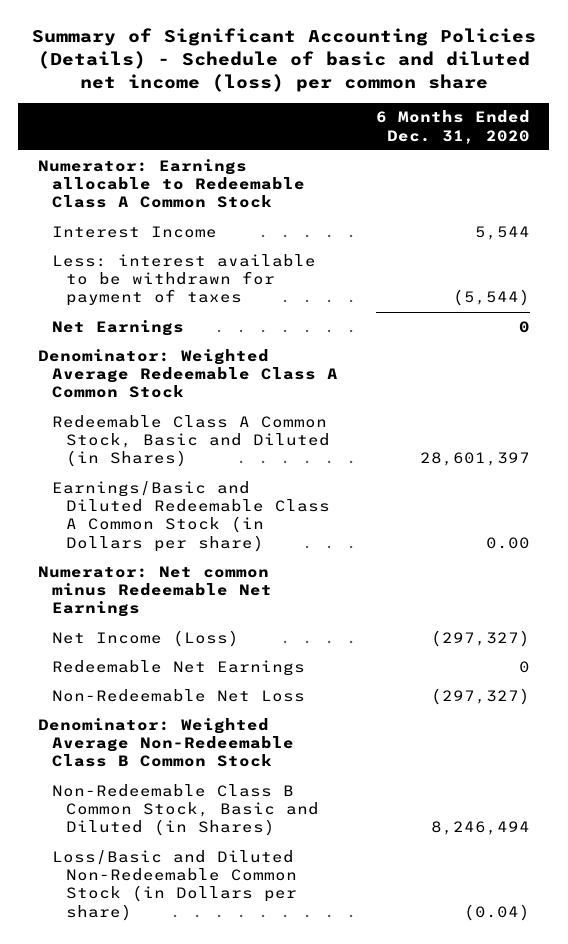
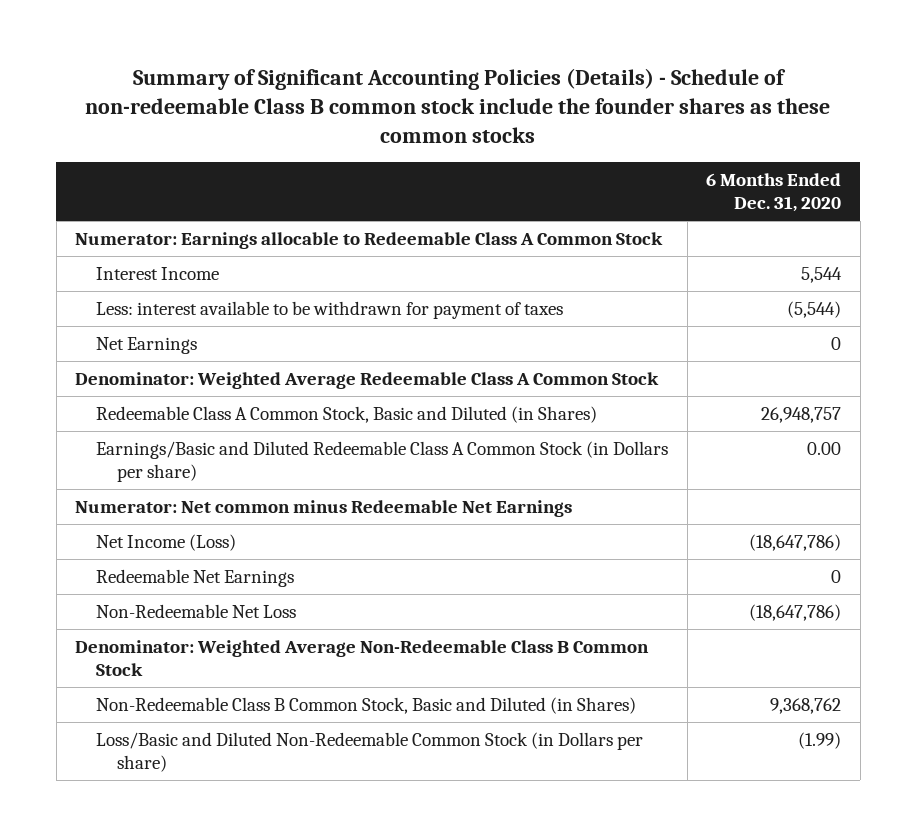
[31,27,536,92] Summary of Significant Accounting Policies (Details) - Schedule of basic and diluted net income (loss) per common share -> [85,68,831,144] Summary of Significant Accounting Policies (Details) - Schedule of non-redeemable Class B common stock include the founder shares as these common stocks
[420,452,531,467] 28,601,397 -> [761,406,842,423] 26,948,757
[431,629,531,647] (297,327) -> [749,533,842,551] (18,647,786)
[431,687,531,705] (297,327) -> [749,603,842,621] (18,647,786)
[431,821,531,836] 8,246,494 -> [770,697,842,714] 9,368,762
[464,903,531,921] (0.04) -> [798,731,842,749] (1.99)

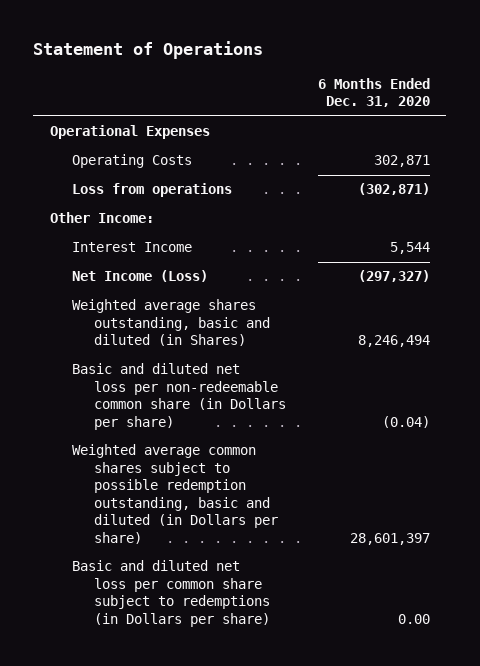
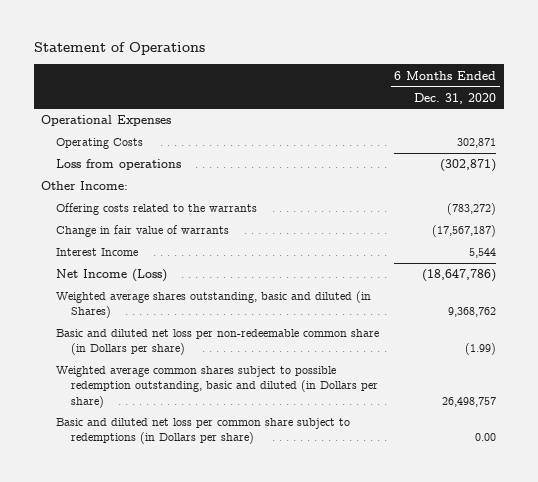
none -> [56,203,258,216] Offering costs related to the warrants
none -> [56,225,230,238] Change in fair value of warrants
[358,270,431,283] (297,327) -> [422,269,497,283] (18,647,786)
[358,335,431,348] 8,246,494 -> [448,307,497,318] 9,368,762
[382,415,431,428] (0.04) -> [465,343,497,356] (1.99)
[350,532,431,545] 28,601,397 -> [442,396,497,407] 26,498,757

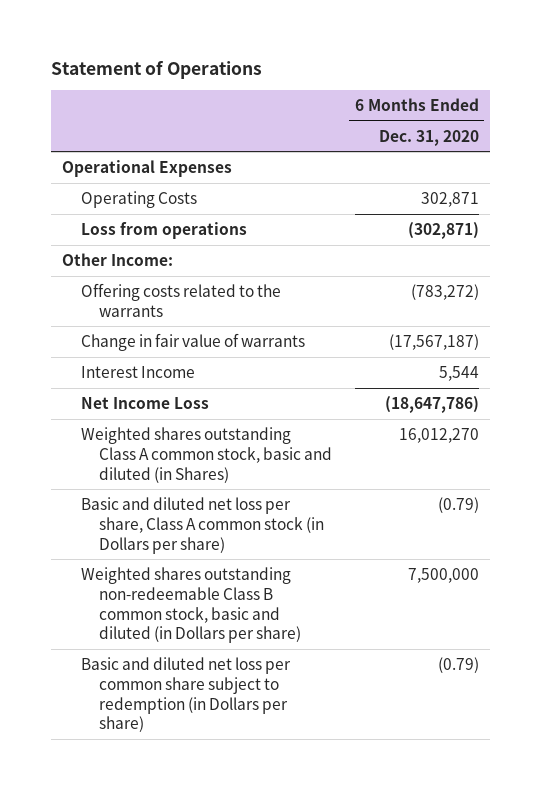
[56,269,168,283] Net Income (Loss) -> [80,396,209,409] Net Income Loss
[56,291,372,319] Weighted average shares outstanding, basic and diluted (in Shares) -> [80,426,333,483] Weighted shares outstanding Class A common stock, basic and diluted (in Shares)
[448,307,497,318] 9,368,762 -> [398,427,479,443] 16,012,270
[56,329,380,356] Basic and diluted net loss per non-redeemable common share (in Dollars per share) -> [80,496,325,554] Basic and diluted net loss per share, Class A common stock (in Dollars per share)
[465,343,497,356] (1.99) -> [437,496,479,513] (0.79)
[56,366,379,408] Weighted average common shares subject to possible redemption outstanding, basic and diluted (in Dollars per share) -> [80,566,302,644] Weighted shares outstanding non-redeemable Class B common stock, basic and diluted (in Dollars per share)
[442,396,497,407] 26,498,757 -> [407,567,479,583] 7,500,000
[56,418,351,445] Basic and diluted net loss per common share subject to redemptions (in Dollars per share) -> [80,656,291,733] Basic and diluted net loss per common share subject to redemption (in Dollars per share)
[475,433,497,442] 0.00 -> [437,656,479,673] (0.79)

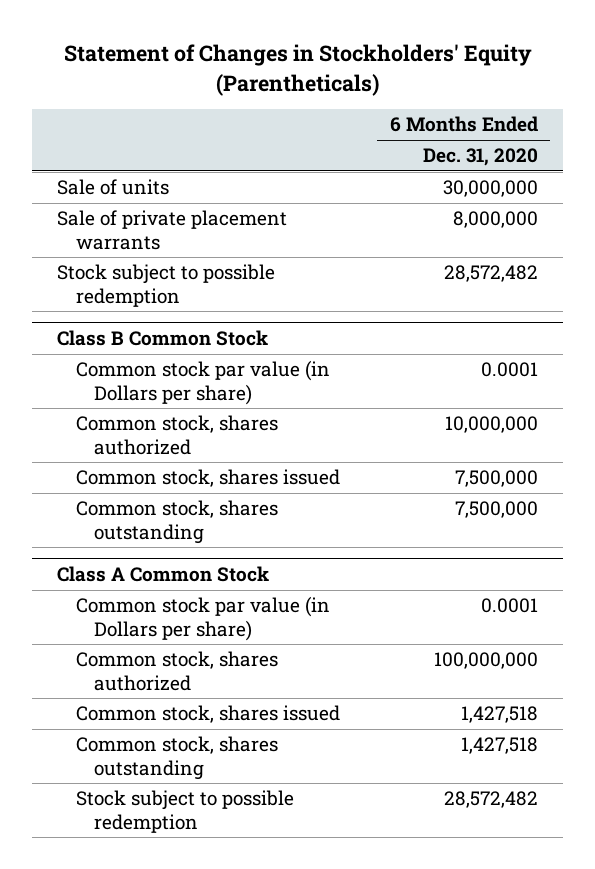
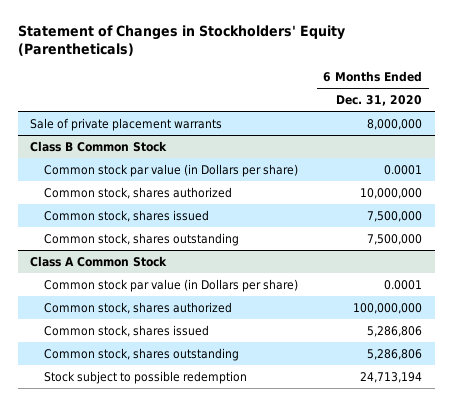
[57,179,170,196] Sale of units -> none
[57,264,276,307] Stock subject to possible redemption -> none
[460,706,538,724] 1,427,518 -> [367,325,423,337] 5,286,806
[460,737,538,755] 1,427,518 -> [367,348,423,360] 5,286,806
[443,791,538,809] 28,572,482 -> [360,371,423,383] 24,713,194

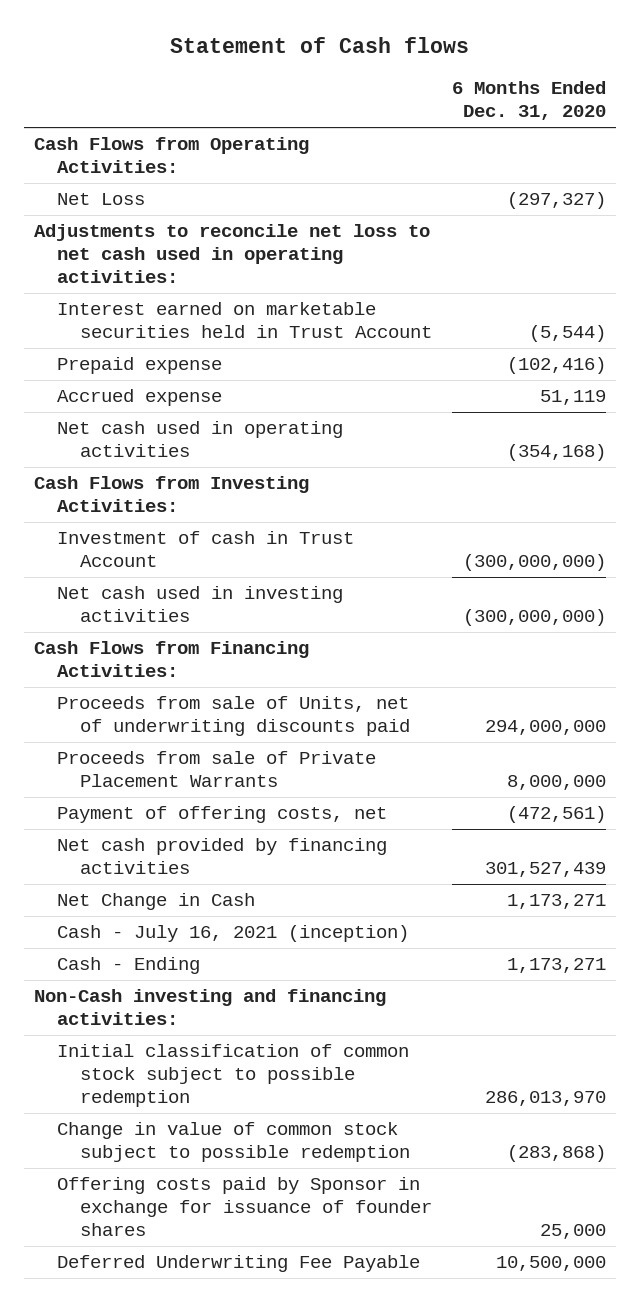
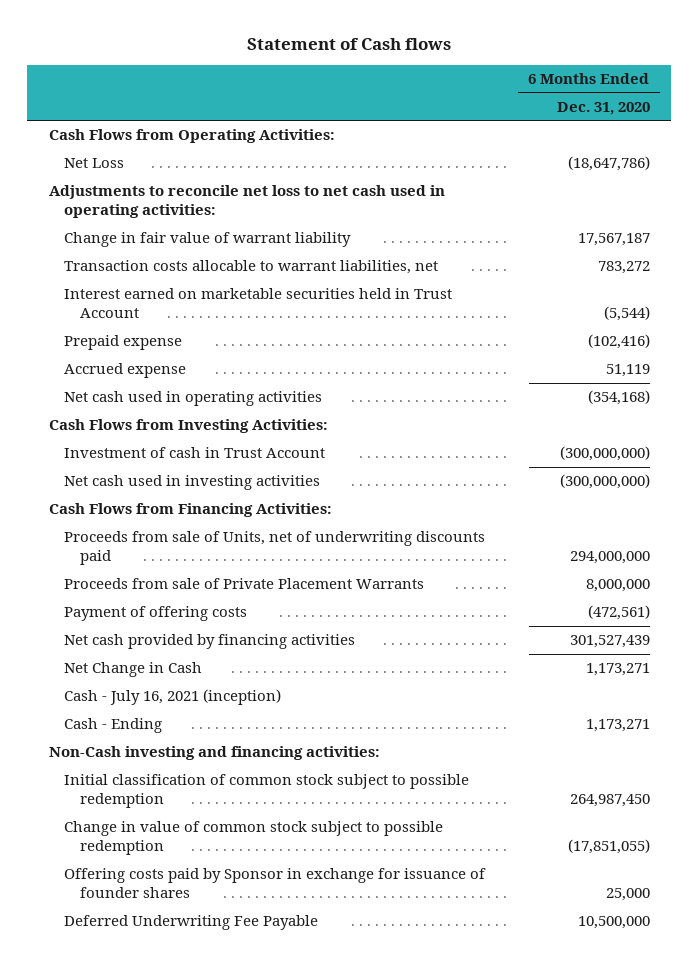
[506,192,606,210] (297,327) -> [567,156,650,172] (18,647,786)
none -> [64,232,352,248] Change in fair value of warrant liability
none -> [64,260,439,275] Transaction costs allocable to warrant liabilities, net
[56,806,387,824] Payment of offering costs, net -> [64,606,248,622] Payment of offering costs
[484,1091,606,1107] 286,013,970 -> [569,794,650,808] 264,987,450
[506,1145,606,1163] (283,868) -> [567,839,650,855] (17,851,055)

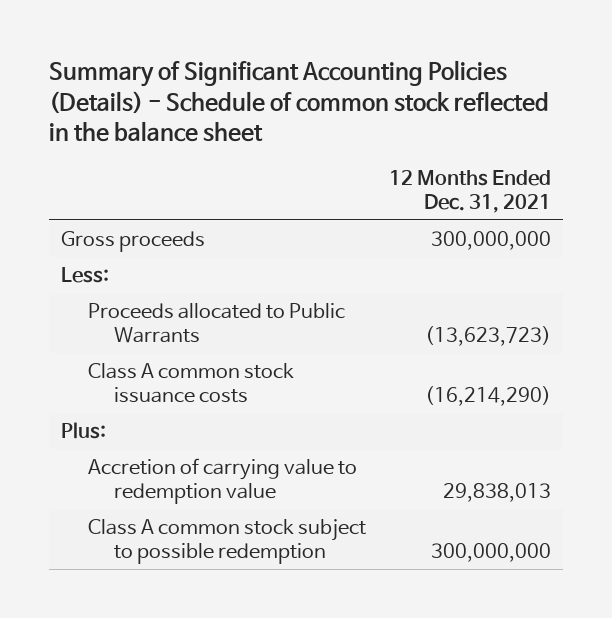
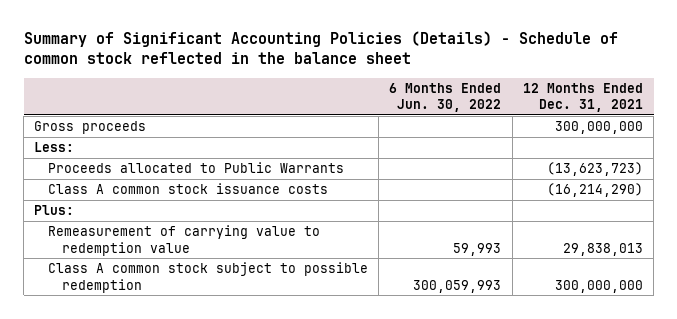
none -> [389,82,502,113] 6 Months Ended Jun. 30, 2022
[87,457,357,504] Accretion of carrying value to redemption value -> [48,225,321,256] Remeasurement of carrying value to redemption value

